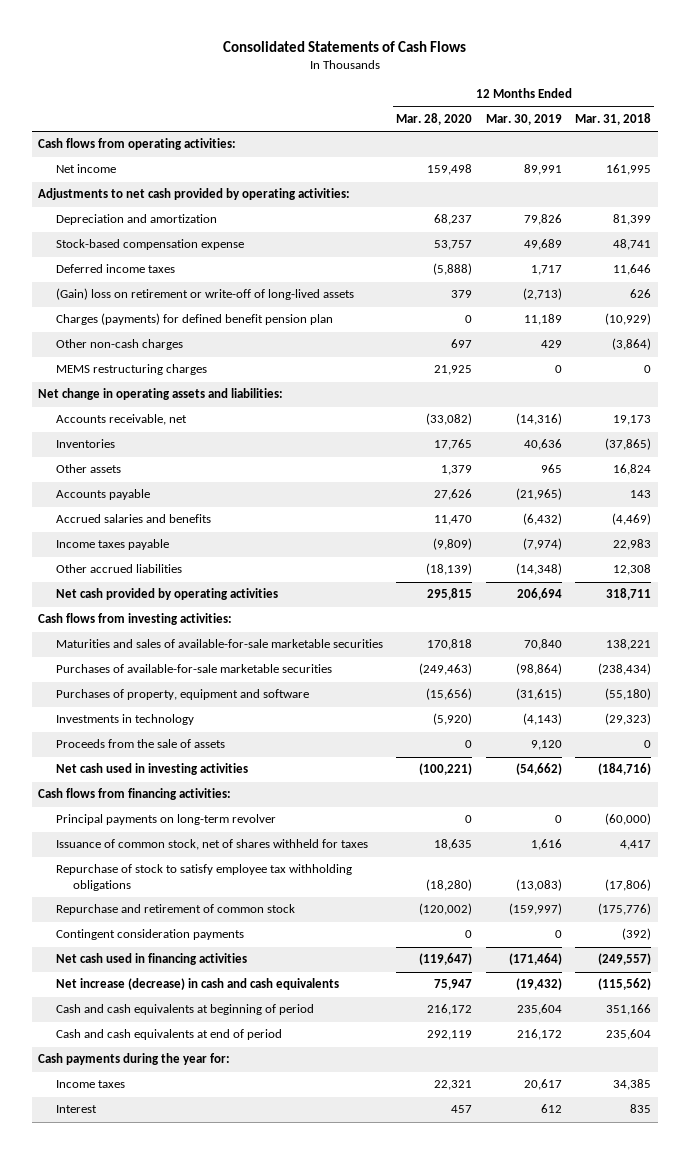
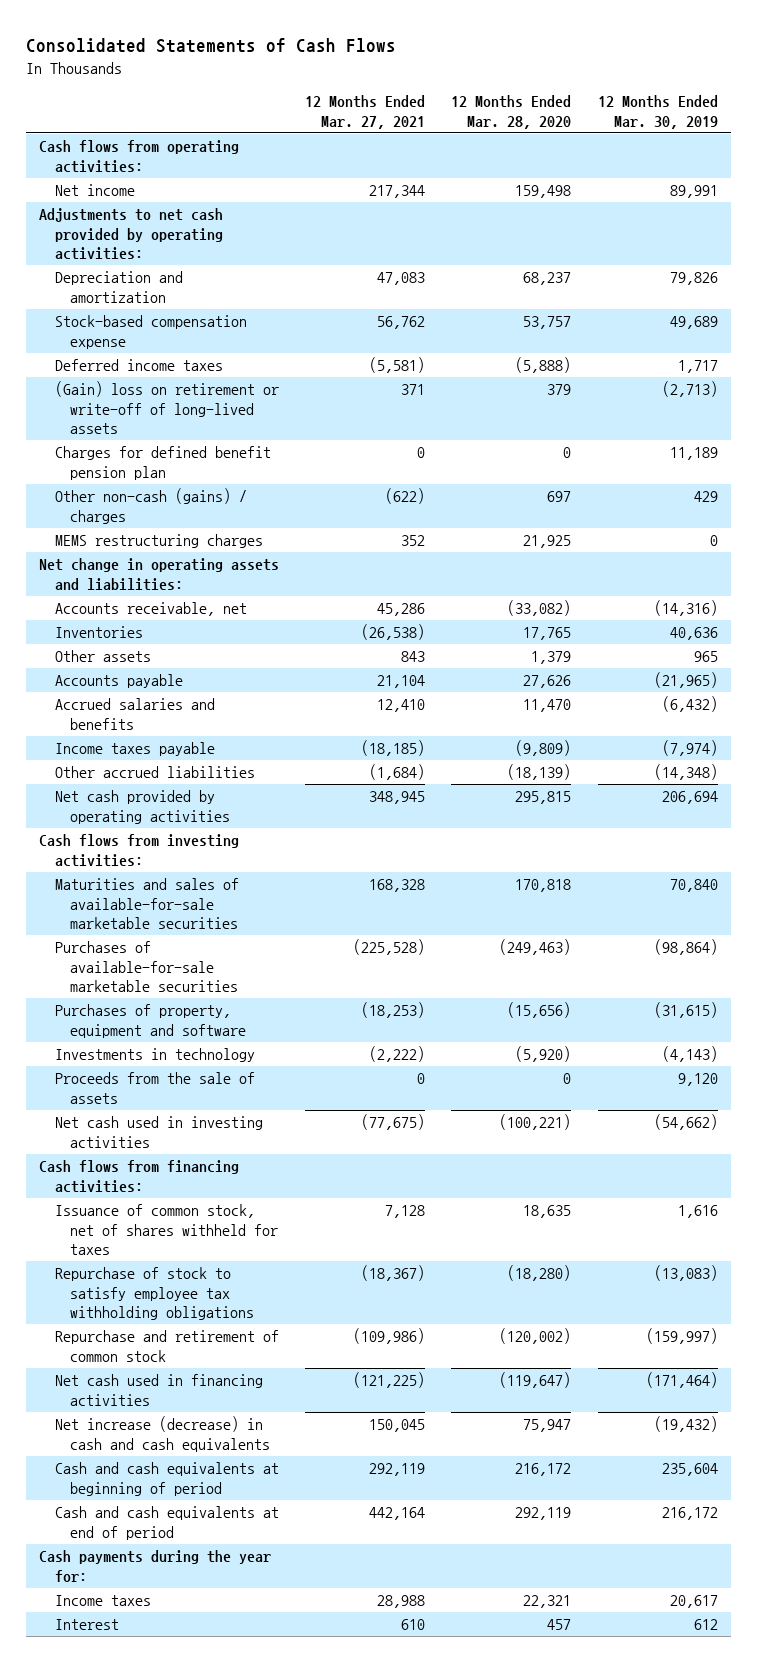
[575,112,652,125] Mar. 31, 2018 -> none
none -> [305,95,426,129] 12 Months Ended Mar. 27, 2021
[55,313,333,326] Charges (payments) for defined benefit pension plan -> [54,446,271,480] Charges for defined benefit pension plan
[55,339,183,351] Other non-cash charges -> [54,488,247,524] Other non-cash (gains) / charges
[55,814,276,826] Principal payments on long-term revolver -> none
[55,929,244,941] Contingent consideration payments -> none

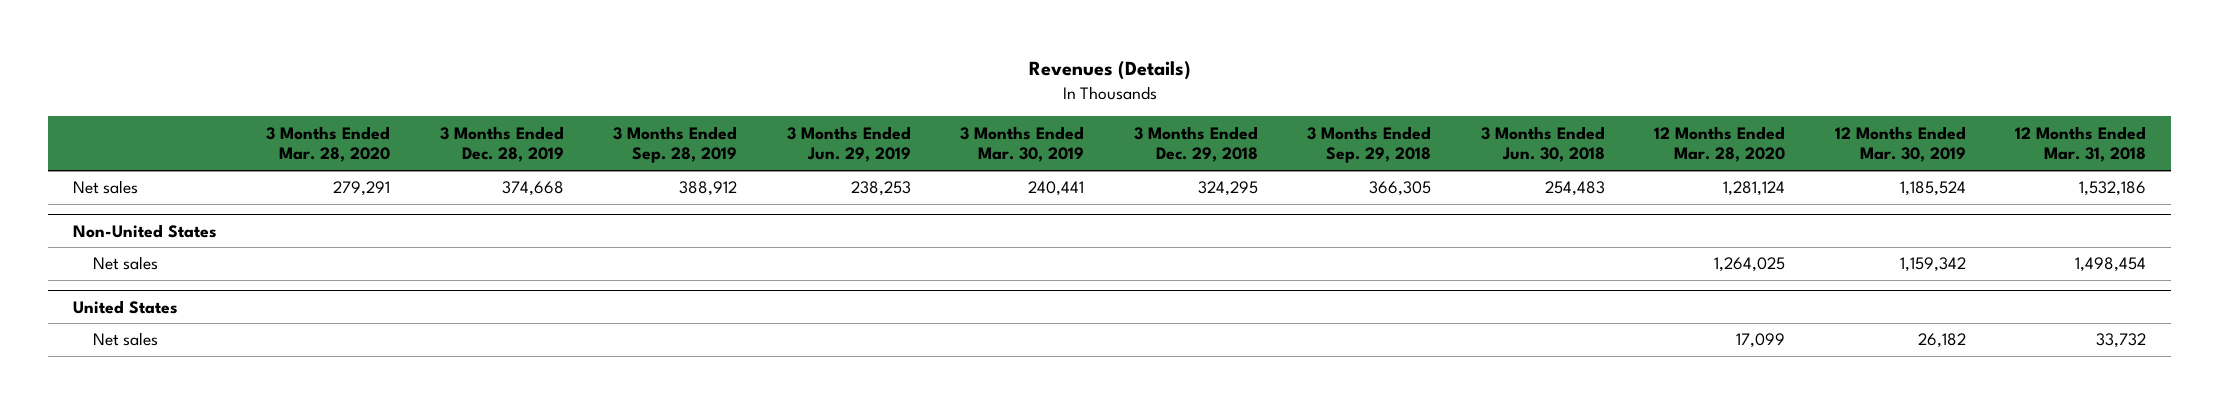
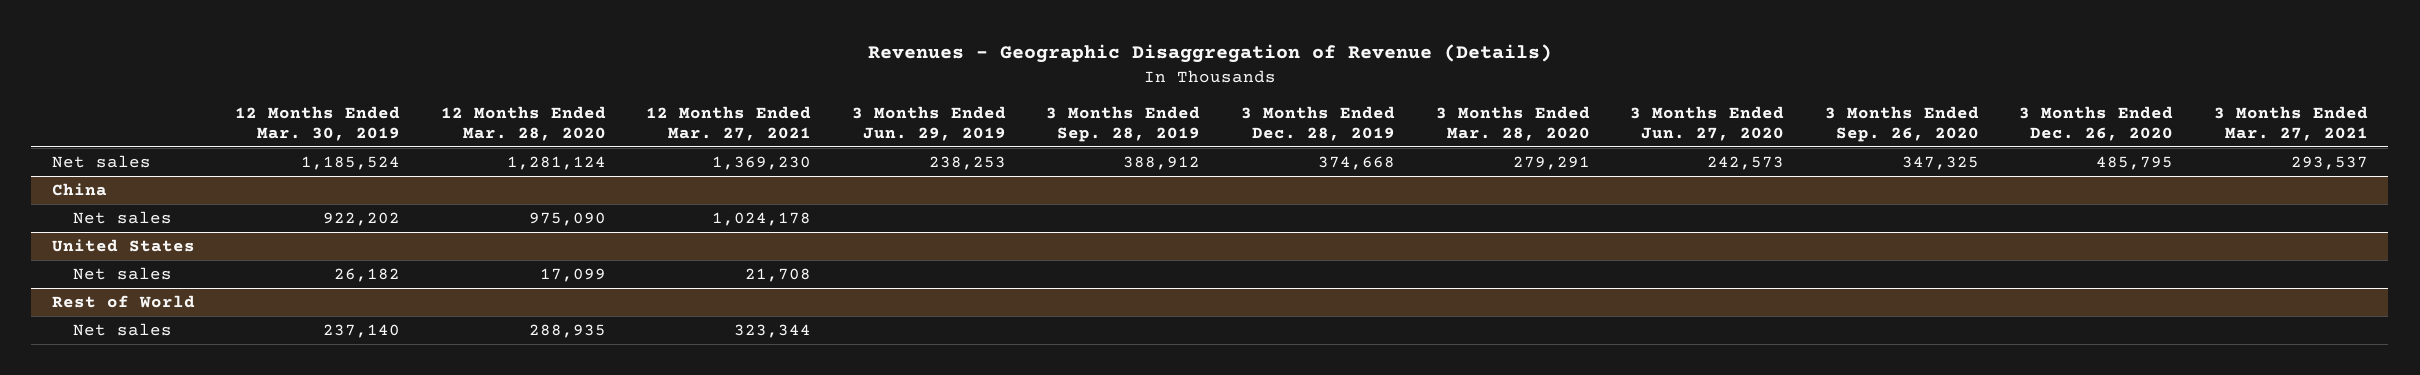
[1028,61,1191,81] Revenues (Details) -> [867,44,1552,64] Revenues - Geographic Disaggregation of Revenue (Details)
[960,125,1085,163] 3 Months Ended Mar. 30, 2019 -> none
[1133,125,1258,163] 3 Months Ended Dec. 29, 2018 -> none
[1307,125,1432,164] 3 Months Ended Sep. 29, 2018 -> none
[1480,125,1605,163] 3 Months Ended Jun. 30, 2018 -> none
[2015,125,2147,163] 12 Months Ended Mar. 31, 2018 -> none
none -> [646,105,812,141] 12 Months Ended Mar. 27, 2021
none -> [1630,105,1785,141] 3 Months Ended Jun. 27, 2020
none -> [1824,105,1979,142] 3 Months Ended Sep. 26, 2020
none -> [2019,105,2174,141] 3 Months Ended Dec. 26, 2020
none -> [2213,105,2368,141] 3 Months Ended Mar. 27, 2021
[72,223,217,238] Non-United States -> none
none -> [51,182,107,196] China
[1714,257,1786,273] 1,264,025 -> [528,211,606,226] 975,090
[1899,257,1966,273] 1,159,342 -> [323,211,401,226] 922,202
none -> [51,294,195,308] Rest of World
none -> [73,322,173,336] Net sales

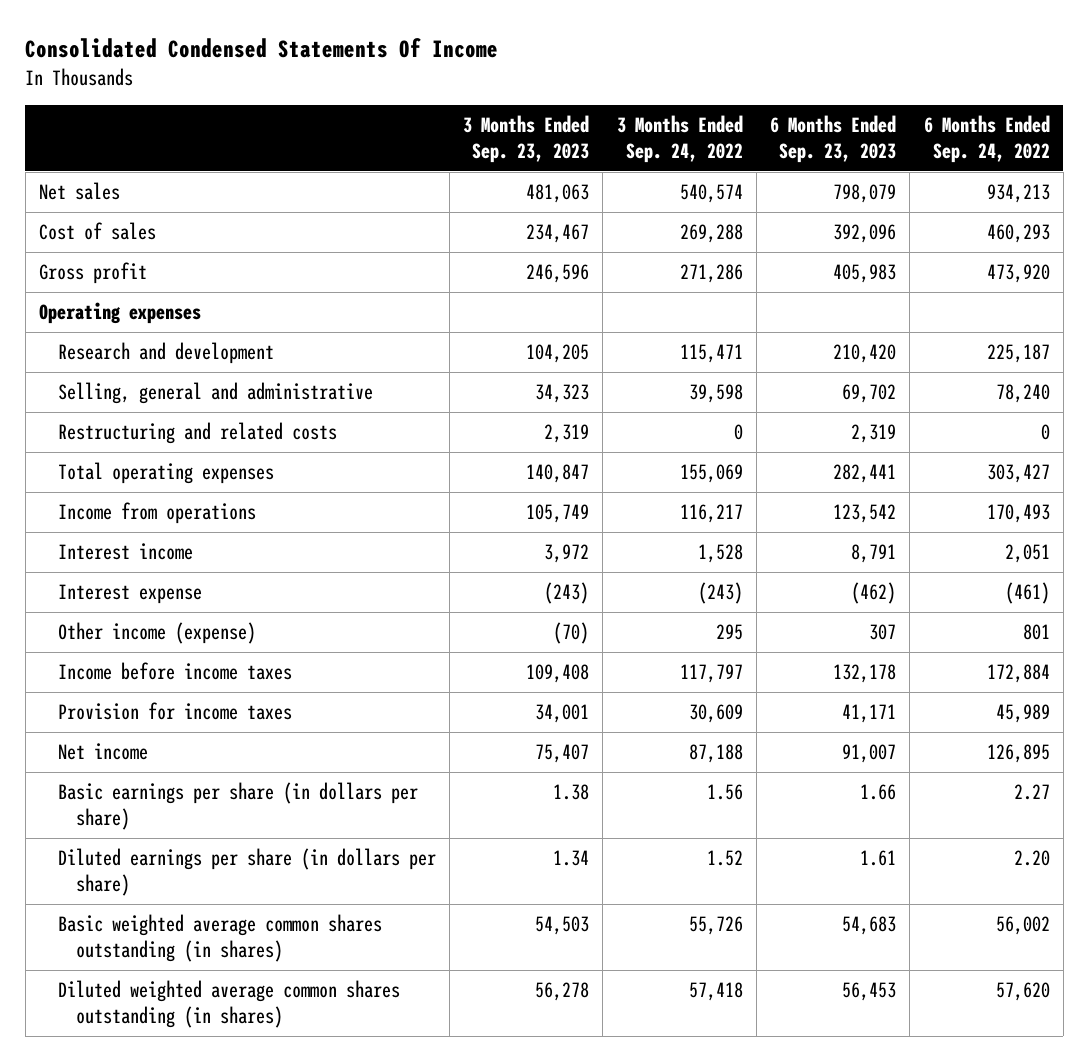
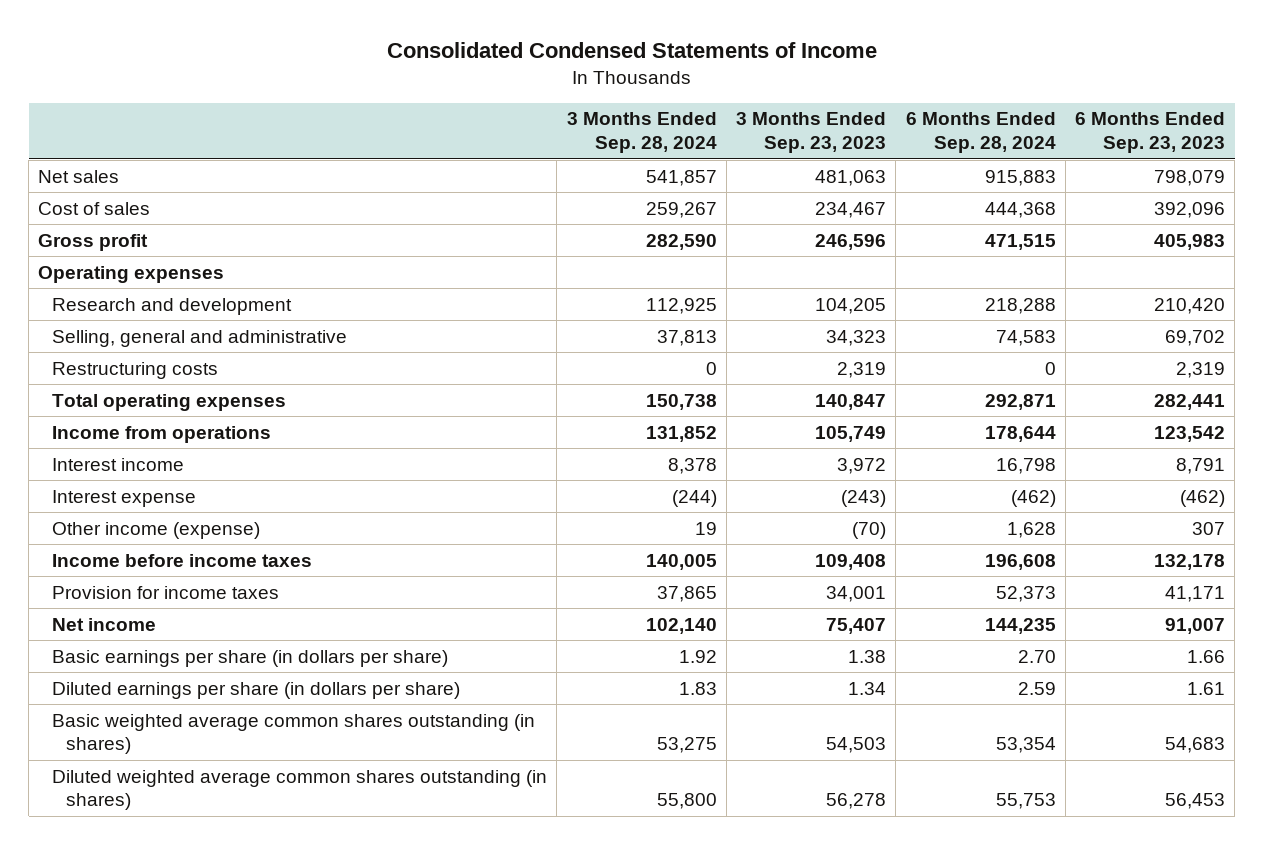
[25,38,499,59] Consolidated Condensed Statements Of Income -> [386,42,877,59] Consolidated Condensed Statements of Income
[616,115,743,163] 3 Months Ended Sep. 24, 2022 -> none
[923,115,1050,163] 6 Months Ended Sep. 24, 2022 -> none
none -> [566,112,717,154] 3 Months Ended Sep. 28, 2024
none -> [905,112,1056,154] 6 Months Ended Sep. 28, 2024
[57,422,337,445] Restructuring and related costs -> [52,361,219,379] Restructuring costs

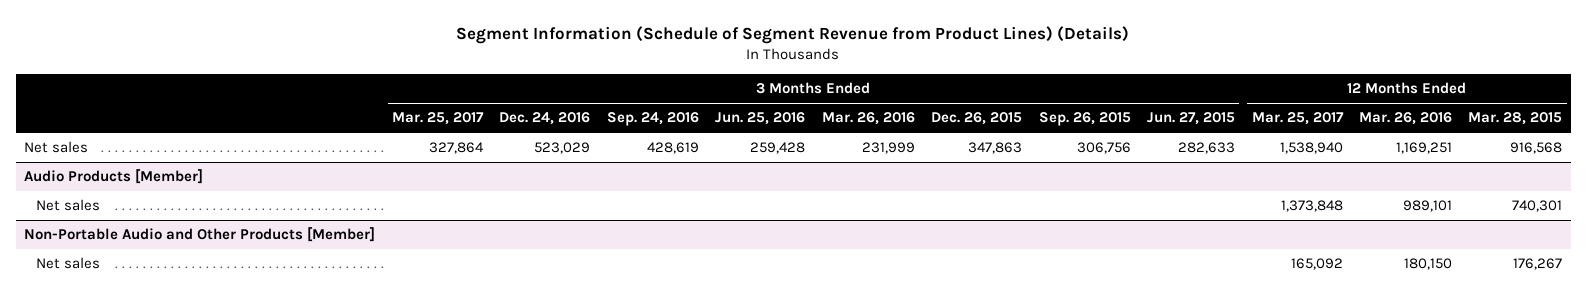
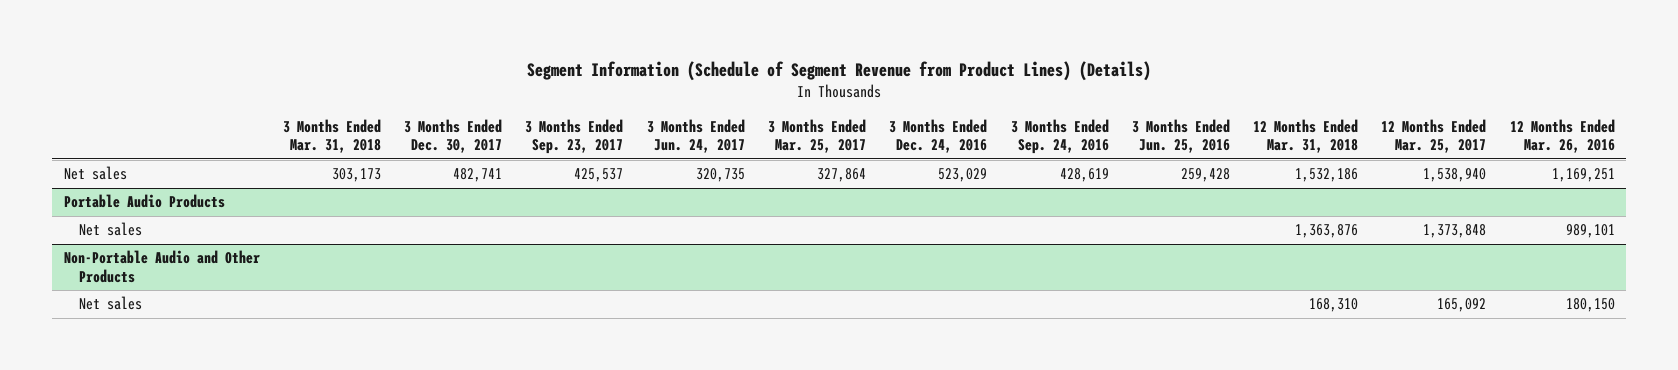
[821,112,915,126] Mar. 26, 2016 -> none
[931,112,1023,126] Dec. 26, 2015 -> none
[1038,112,1131,127] Sep. 26, 2015 -> none
[1147,112,1236,126] Jun. 27, 2015 -> none
[1468,112,1563,126] Mar. 28, 2015 -> none
none -> [282,118,381,154] 3 Months Ended Mar. 31, 2018
none -> [404,118,503,154] 3 Months Ended Dec. 30, 2017
none -> [525,118,624,155] 3 Months Ended Sep. 23, 2017
none -> [646,118,745,154] 3 Months Ended Jun. 24, 2017
none -> [1253,118,1359,154] 12 Months Ended Mar. 31, 2018
[24,169,204,185] Audio Products [Member] -> [63,194,225,209] Portable Audio Products
[24,227,376,243] Non-Portable Audio and Other Products [Member] -> [63,250,260,283] Non-Portable Audio and Other Products

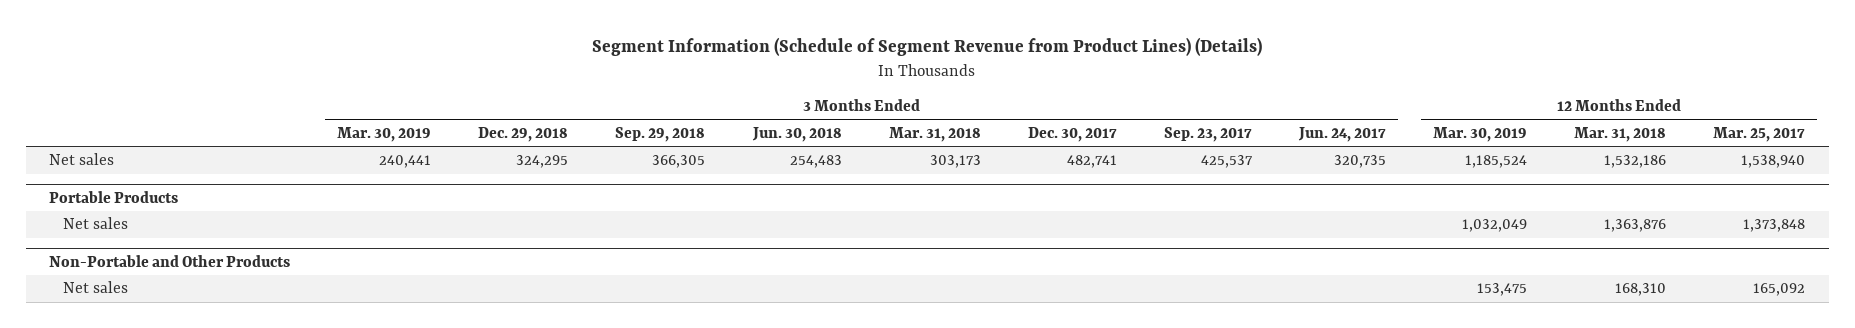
[768,118,867,154] 3 Months Ended Mar. 25, 2017 -> none
[889,118,988,154] 3 Months Ended Dec. 24, 2016 -> none
[1010,118,1109,155] 3 Months Ended Sep. 24, 2016 -> none
[1131,118,1230,154] 3 Months Ended Jun. 25, 2016 -> none
[1509,118,1615,154] 12 Months Ended Mar. 26, 2016 -> none
none -> [337,126,432,142] Mar. 30, 2019
none -> [478,126,569,142] Dec. 29, 2018
none -> [615,126,706,142] Sep. 29, 2018
none -> [751,126,842,142] Jun. 30, 2018
none -> [1433,126,1528,142] Mar. 30, 2019
[63,194,225,209] Portable Audio Products -> [49,191,179,204] Portable Products
[63,250,260,283] Non-Portable Audio and Other Products -> [49,255,291,268] Non-Portable and Other Products

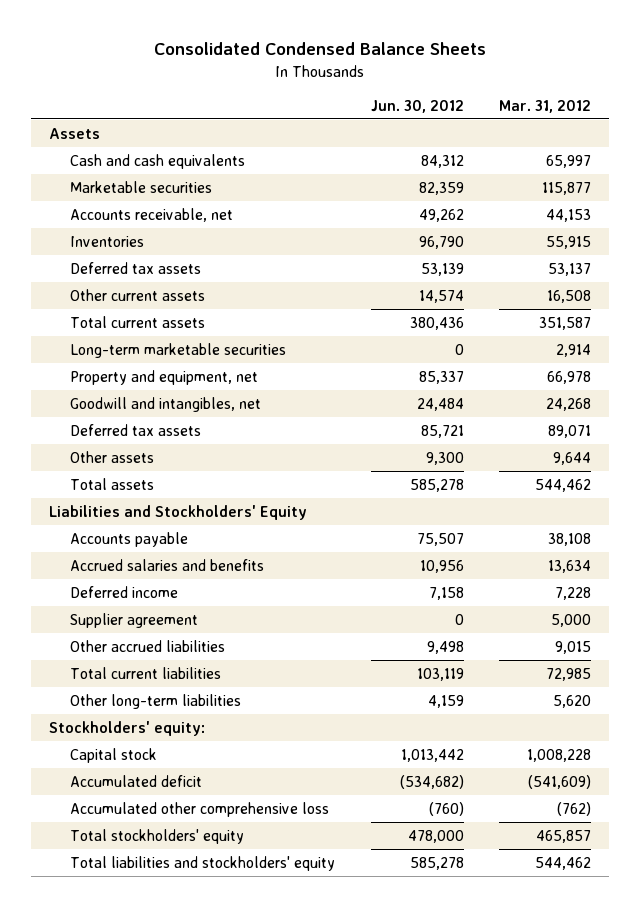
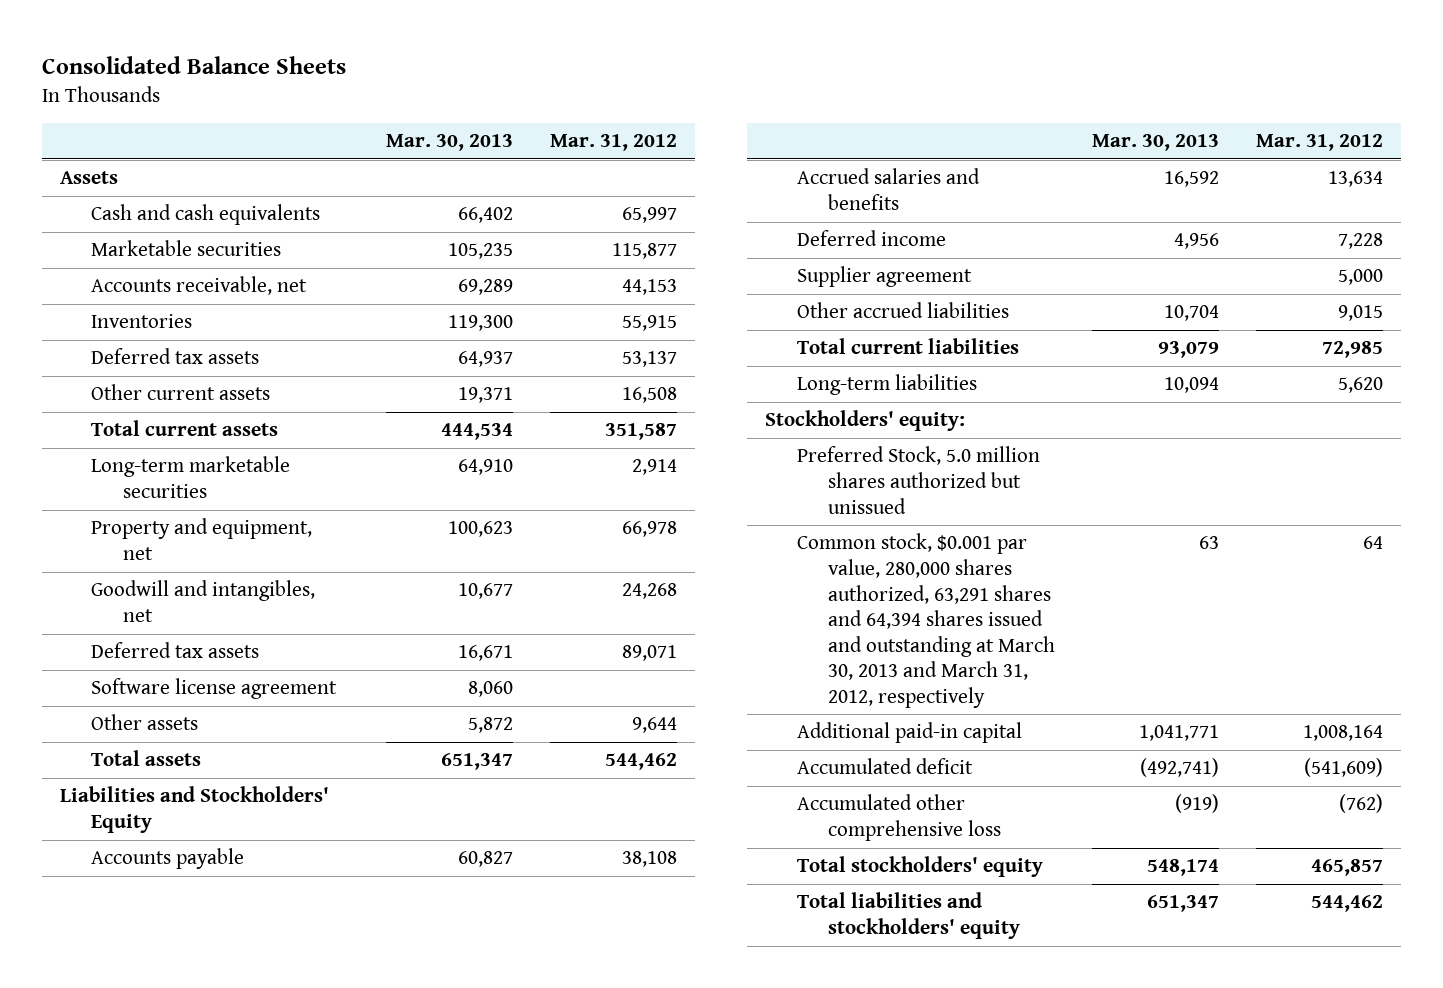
[154,42,487,56] Consolidated Condensed Balance Sheets -> [41,55,346,74] Consolidated Balance Sheets
[370,99,464,113] Jun. 30, 2012 -> none
none -> [386,134,514,152] Mar. 30, 2013
none -> [91,678,338,700] Software license agreement
[70,693,242,709] Other long-term liabilities -> [796,374,977,396] Long-term liabilities
[70,747,158,763] Capital stock -> none
none -> [796,446,1040,514] Preferred Stock, 5.0 million shares authorized but unissued
none -> [796,533,1056,708] Common stock, $0.001 par value, 280,000 shares authorized, 63,291 shares and 64,394 shares issued and outstanding at March 30, 2013 and March 31, 2012, respectively
none -> [796,722,1022,744] Additional paid-in capital

